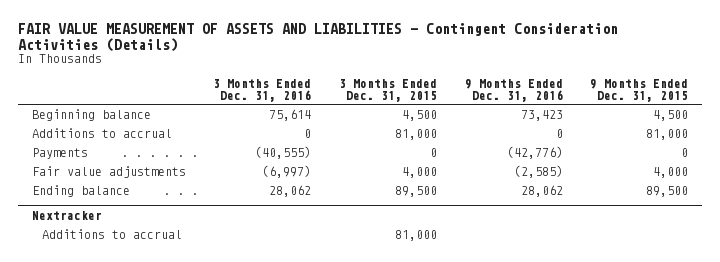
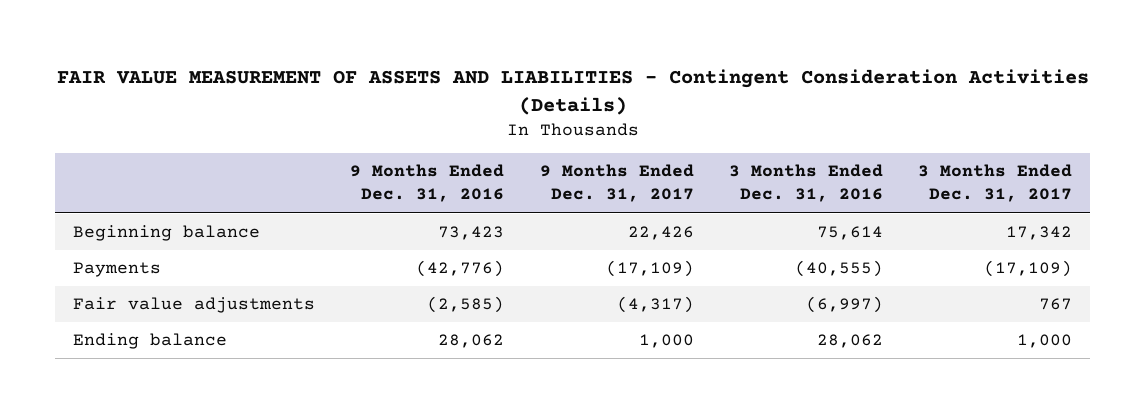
[338,78,437,102] 3 Months Ended Dec. 31, 2015 -> none
[590,78,689,102] 9 Months Ended Dec. 31, 2015 -> none
none -> [539,164,694,203] 9 Months Ended Dec. 31, 2017
none -> [918,164,1073,203] 3 Months Ended Dec. 31, 2017
[31,128,172,139] Additions to accrual -> none
[31,210,102,220] Nextracker -> none
[42,229,183,240] Additions to accrual -> none

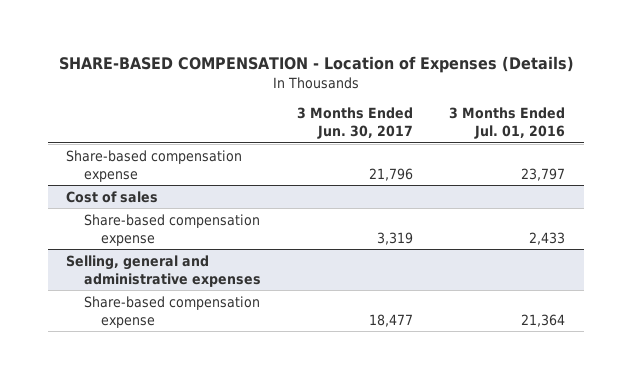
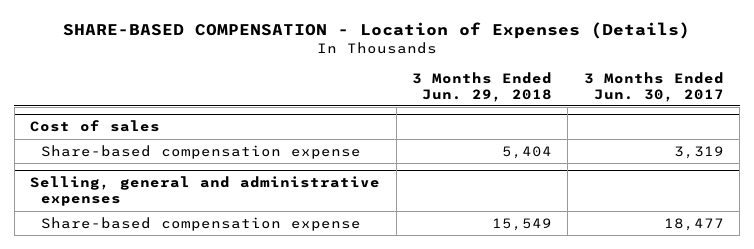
[449,107,566,140] 3 Months Ended Jul. 01, 2016 -> none
none -> [412,71,553,102] 3 Months Ended Jun. 29, 2018
[65,149,242,182] Share-based compensation expense -> none

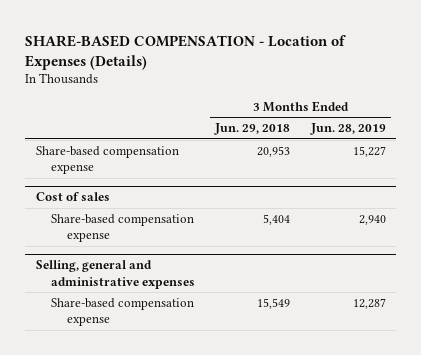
[583,71,724,102] 3 Months Ended Jun. 30, 2017 -> none
none -> [309,123,386,136] Jun. 28, 2019
none -> [35,145,179,175] Share-based compensation expense

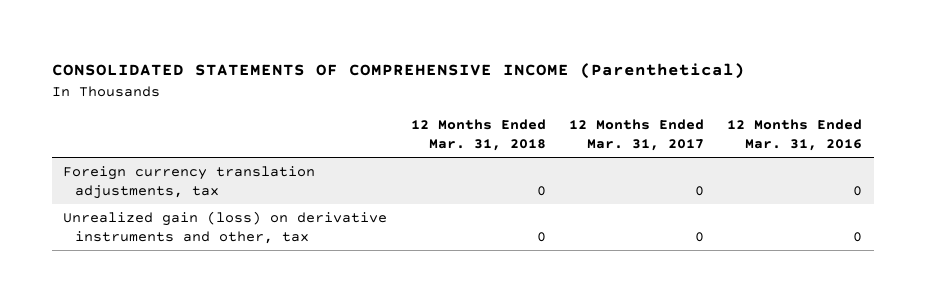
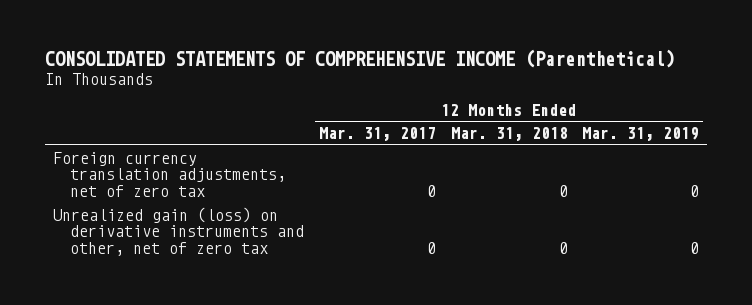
[727,118,863,151] 12 Months Ended Mar. 31, 2016 -> none
none -> [582,127,700,142] Mar. 31, 2019
[63,165,316,200] Foreign currency translation adjustments, tax -> [52,151,286,198] Foreign currency translation adjustments, net of zero tax
[63,210,388,245] Unrealized gain (loss) on derivative instruments and other, tax -> [52,206,304,257] Unrealized gain (loss) on derivative instruments and other, net of zero tax

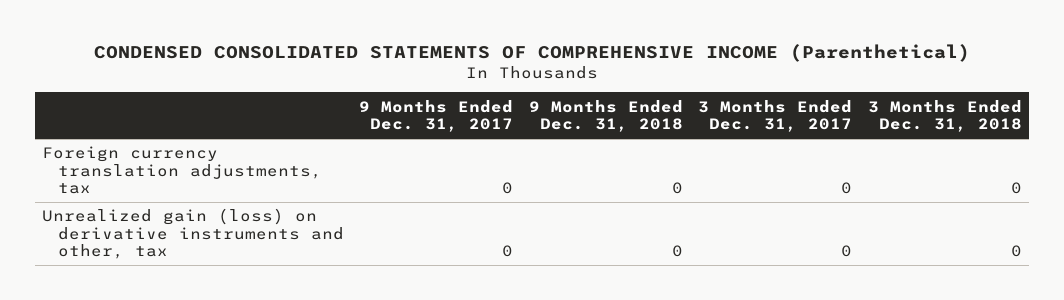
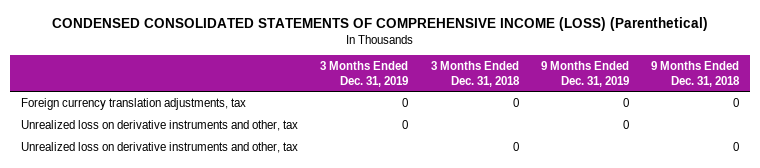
[93,43,970,62] CONDENSED CONSOLIDATED STATEMENTS OF COMPREHENSIVE INCOME (Parenthetical) -> [52,17,709,32] CONDENSED CONSOLIDATED STATEMENTS OF COMPREHENSIVE INCOME (LOSS) (Parenthetical)
[359,99,514,133] 9 Months Ended Dec. 31, 2017 -> none
[698,99,853,133] 3 Months Ended Dec. 31, 2017 -> none
none -> [320,61,409,87] 3 Months Ended Dec. 31, 2019
none -> [541,61,630,87] 9 Months Ended Dec. 31, 2019
none -> [21,119,299,131] Unrealized loss on derivative instruments and other, tax
[42,208,344,260] Unrealized gain (loss) on derivative instruments and other, tax -> [21,141,299,153] Unrealized loss on derivative instruments and other, tax

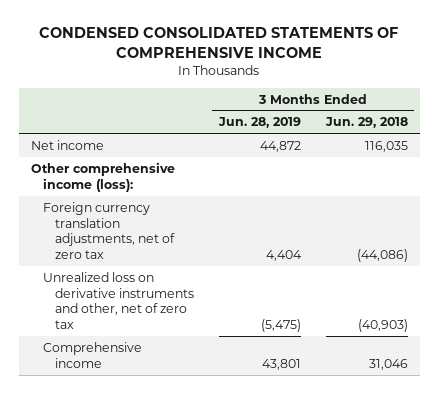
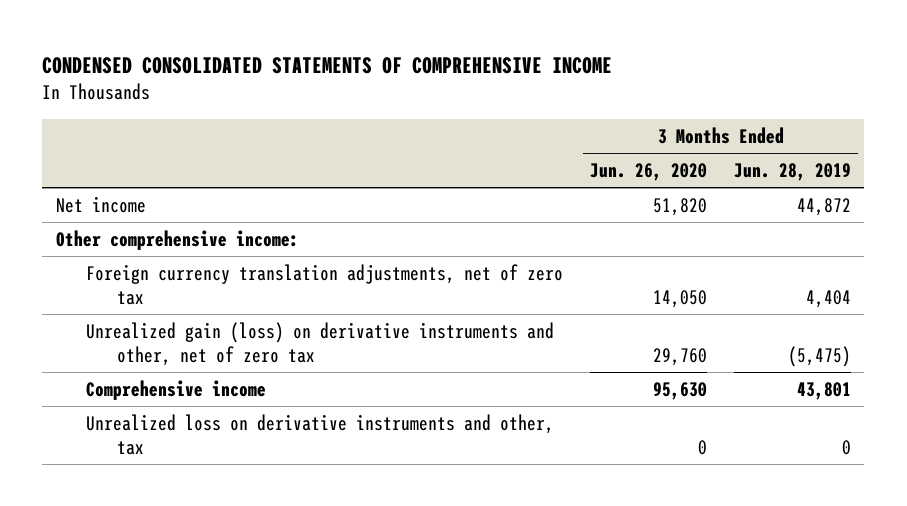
[324,117,408,129] Jun. 29, 2018 -> none
none -> [590,162,708,181] Jun. 26, 2020
[31,161,176,192] Other comprehensive income (loss): -> [55,229,299,250] Other comprehensive income:
[42,271,194,329] Unrealized loss on derivative instruments and other, net of zero tax -> [86,321,555,366] Unrealized gain (loss) on derivative instruments and other, net of zero tax
none -> [86,413,555,455] Unrealized loss on derivative instruments and other, tax

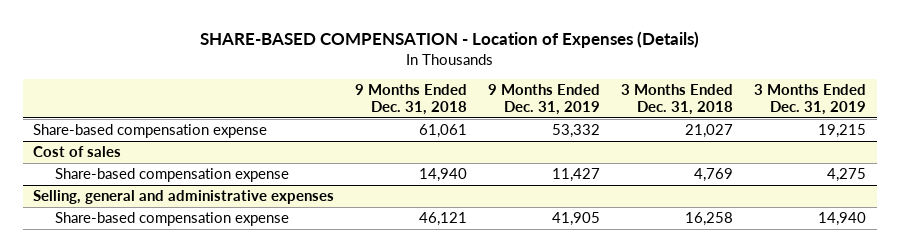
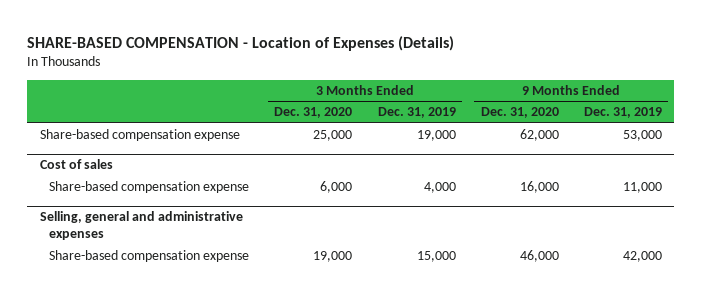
[355,83,468,116] 9 Months Ended Dec. 31, 2018 -> none
[621,83,734,116] 3 Months Ended Dec. 31, 2018 -> none
none -> [274,107,353,119] Dec. 31, 2020
none -> [480,107,559,119] Dec. 31, 2020
[552,124,601,139] 53,332 -> [622,130,662,142] 53,000
[818,124,867,139] 19,215 -> [416,130,456,142] 19,000
[552,168,601,183] 11,427 -> [622,182,662,194] 11,000
[827,168,867,183] 4,275 -> [423,182,456,194] 4,000
[552,212,601,227] 41,905 -> [622,251,662,263] 42,000
[818,212,867,227] 14,940 -> [416,251,456,263] 15,000

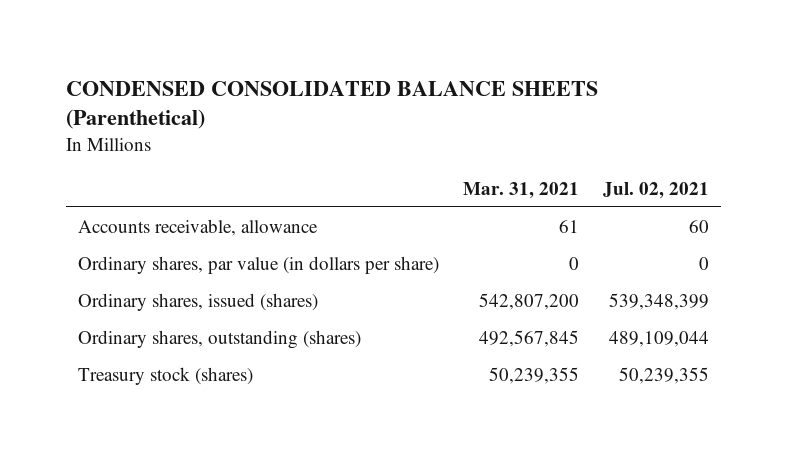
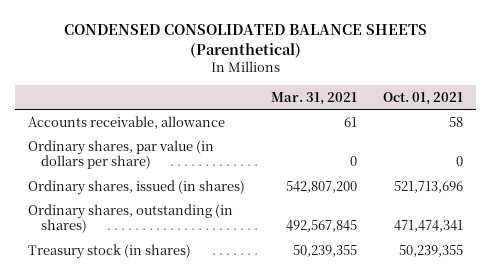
[602,181,709,199] Jul. 02, 2021 -> none
none -> [382,91,463,105] Oct. 01, 2021
[77,292,318,311] Ordinary shares, issued (shares) -> [28,179,246,195] Ordinary shares, issued (in shares)
[77,329,361,349] Ordinary shares, outstanding (shares) -> [28,203,234,234] Ordinary shares, outstanding (in shares)
[77,366,253,385] Treasury stock (shares) -> [28,243,192,259] Treasury stock (in shares)

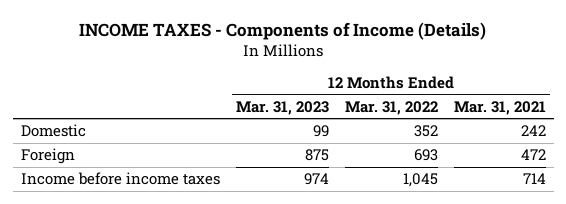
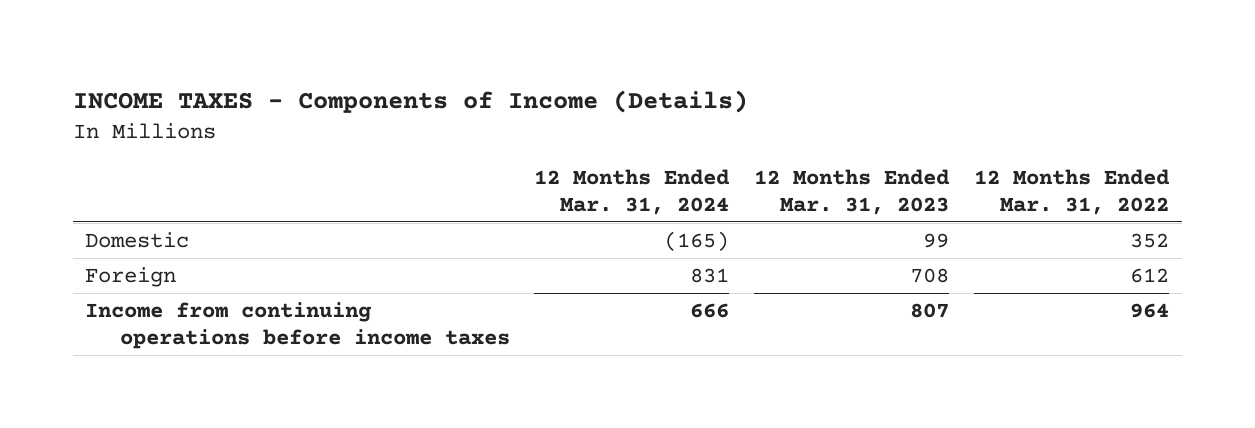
[453,100,546,115] Mar. 31, 2021 -> none
none -> [534,169,731,216] 12 Months Ended Mar. 31, 2024
[304,149,329,162] 875 -> [910,267,950,283] 708
[413,149,438,162] 693 -> [1130,267,1170,283] 612
[20,172,220,186] Income before income taxes -> [85,301,510,349] Income from continuing operations before income taxes
[303,173,329,186] 974 -> [910,302,950,318] 807
[402,173,438,188] 1,045 -> [1130,302,1170,318] 964

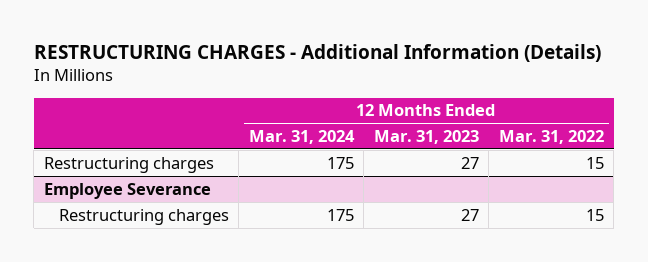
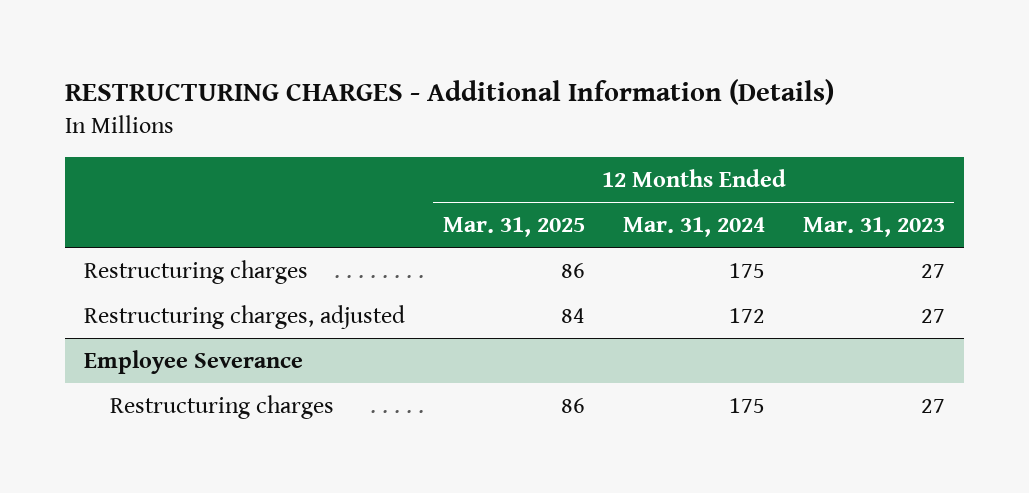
[498,129,604,144] Mar. 31, 2022 -> none
none -> [442,216,585,237] Mar. 31, 2025
none -> [83,304,405,329] Restructuring charges, adjusted

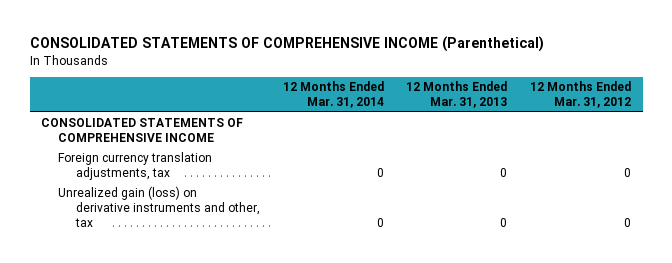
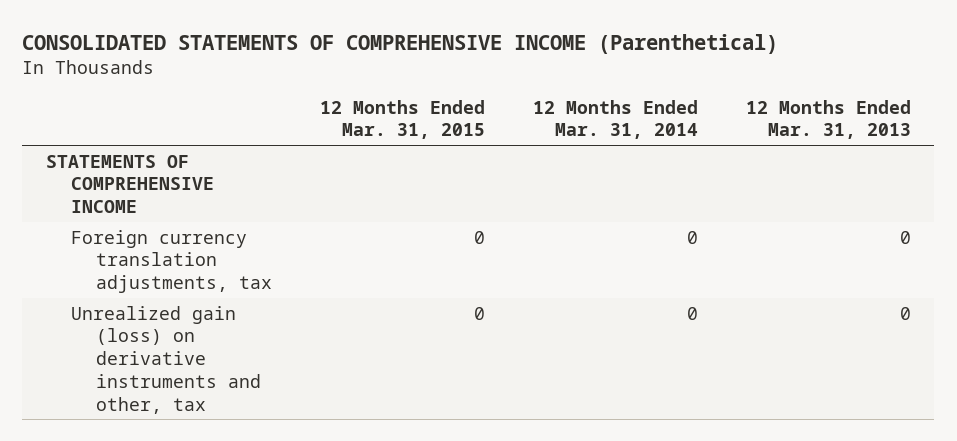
[530,80,632,108] 12 Months Ended Mar. 31, 2012 -> none
none -> [320,99,486,140] 12 Months Ended Mar. 31, 2015
[41,118,244,143] CONSOLIDATED STATEMENTS OF COMPREHENSIVE INCOME -> [46,154,215,214] STATEMENTS OF COMPREHENSIVE INCOME

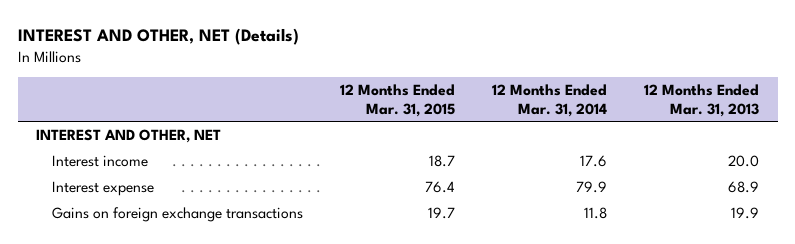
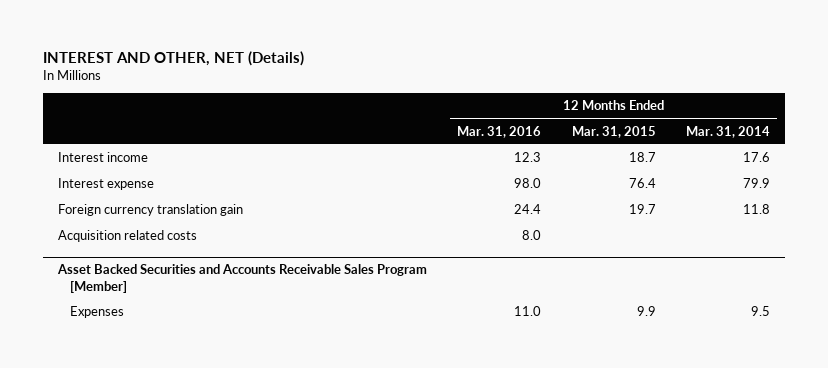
[644,84,760,117] 12 Months Ended Mar. 31, 2013 -> none
none -> [457,125,542,138] Mar. 31, 2016
[36,128,222,143] INTEREST AND OTHER, NET -> none
[51,206,303,222] Gains on foreign exchange transactions -> [58,204,244,217] Foreign currency translation gain
none -> [58,230,198,243] Acquisition related costs
none -> [57,264,428,293] Asset Backed Securities and Accounts Receivable Sales Program [Member]
none -> [70,306,125,319] Expenses

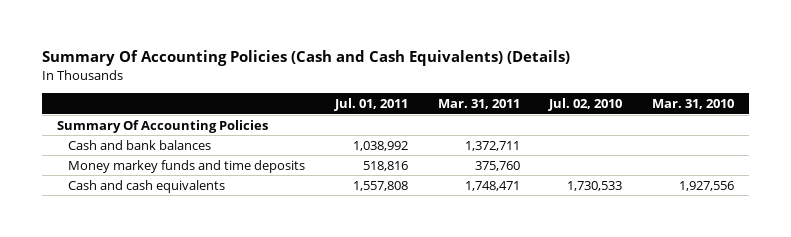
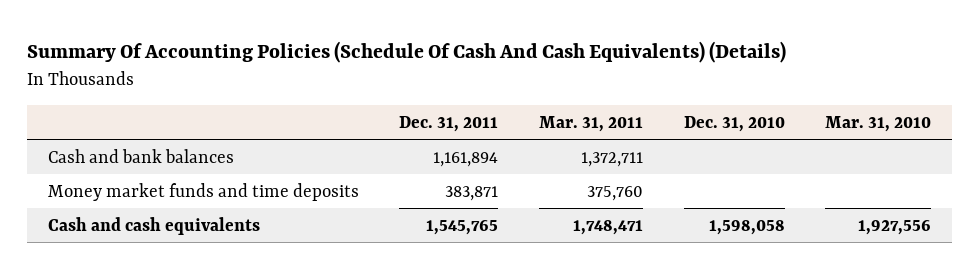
[42,50,571,67] Summary Of Accounting Policies (Cash and Cash Equivalents) (Details) -> [27,41,787,64] Summary Of Accounting Policies (Schedule Of Cash And Cash Equivalents) (Details)
[334,98,409,112] Jul. 01, 2011 -> none
[548,98,623,112] Jul. 02, 2010 -> none
none -> [399,115,499,132] Dec. 31, 2011
none -> [683,115,785,132] Dec. 31, 2010
[56,119,268,133] Summary Of Accounting Policies -> none
[68,159,306,173] Money markey funds and time deposits -> [47,182,359,201] Money market funds and time deposits

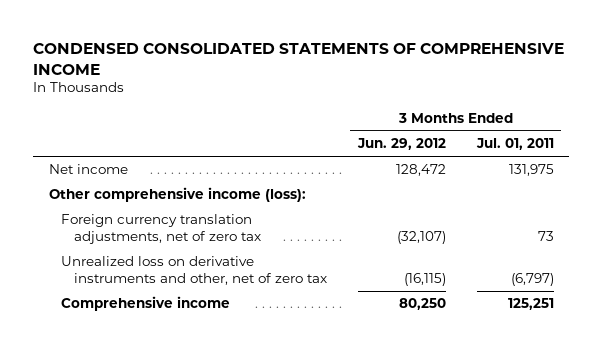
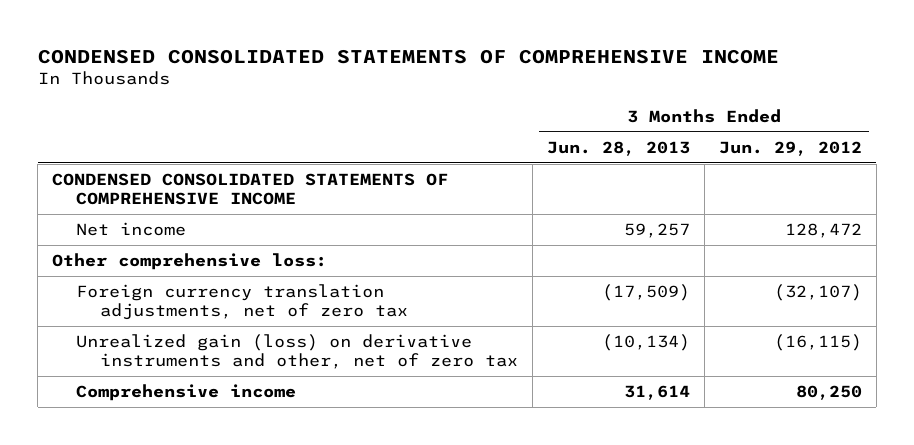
[475,138,554,151] Jul. 01, 2011 -> none
none -> [546,140,690,156] Jun. 28, 2013
none -> [52,173,449,205] CONDENSED CONSOLIDATED STATEMENTS OF COMPREHENSIVE INCOME
[48,187,306,203] Other comprehensive income (loss): -> [52,253,328,271] Other comprehensive loss:
[61,256,327,285] Unrealized loss on derivative instruments and other, net of zero tax -> [75,334,518,369] Unrealized gain (loss) on derivative instruments and other, net of zero tax

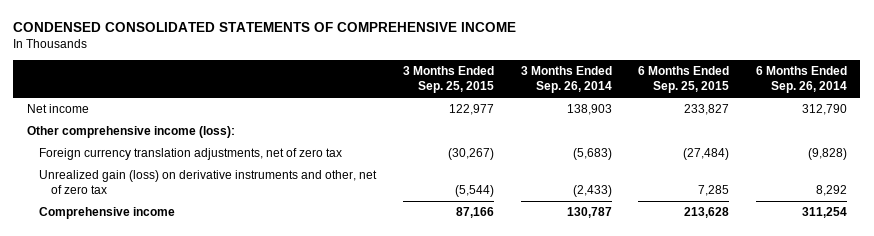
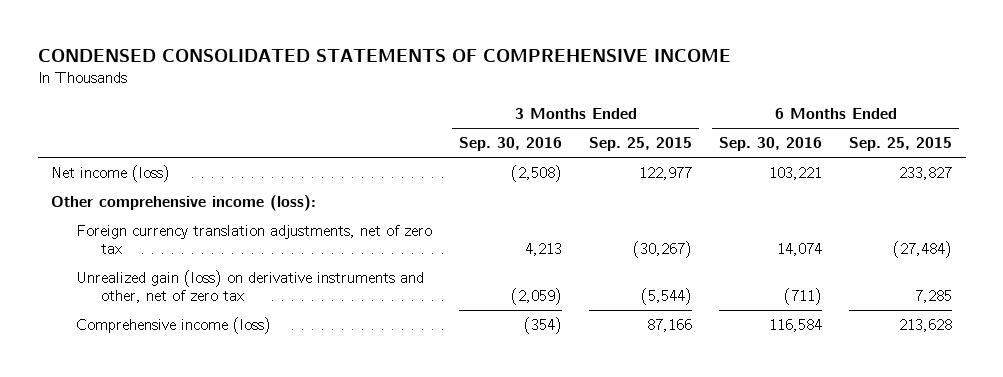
[520,66,612,94] 3 Months Ended Sep. 26, 2014 -> none
[756,66,848,94] 6 Months Ended Sep. 26, 2014 -> none
none -> [458,137,562,152] Sep. 30, 2016
none -> [719,137,823,152] Sep. 30, 2016
[26,104,89,114] Net income -> [51,164,171,182] Net income (loss)
[39,207,176,220] Comprehensive income -> [75,316,271,334] Comprehensive income (loss)

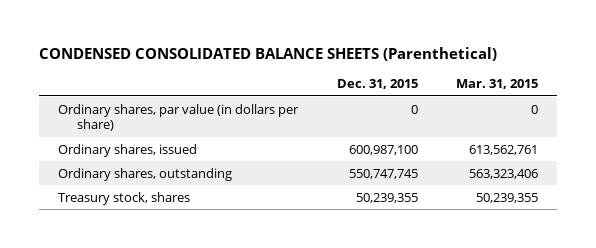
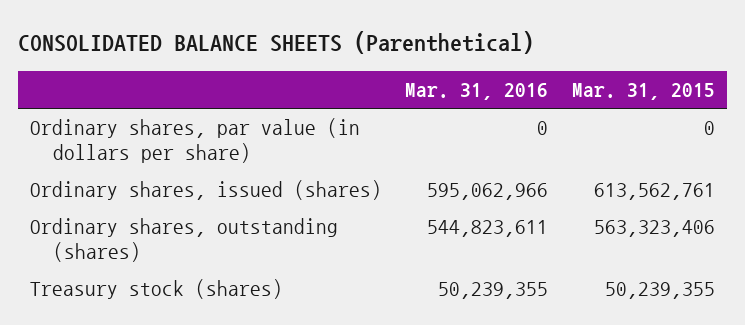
[39,47,498,62] CONDENSED CONSOLIDATED BALANCE SHEETS (Parenthetical) -> [17,30,534,54] CONSOLIDATED BALANCE SHEETS (Parenthetical)
[336,79,418,90] Dec. 31, 2015 -> none
none -> [405,82,549,100] Mar. 31, 2016
[58,143,198,157] Ordinary shares, issued -> [29,180,382,201] Ordinary shares, issued (shares)
[58,167,233,181] Ordinary shares, outstanding -> [29,218,338,262] Ordinary shares, outstanding (shares)
[58,191,191,205] Treasury stock, shares -> [29,279,283,300] Treasury stock (shares)

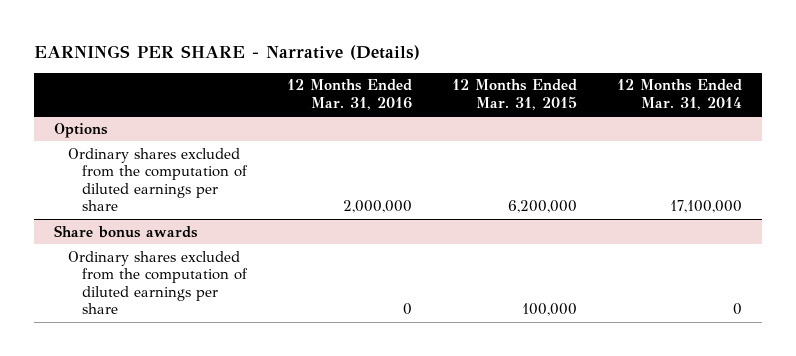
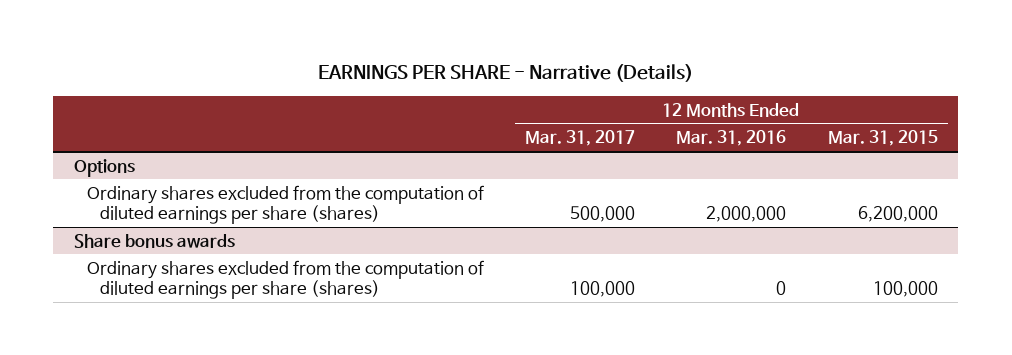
[616,79,742,111] 12 Months Ended Mar. 31, 2014 -> none
none -> [525,130,636,147] Mar. 31, 2017
[67,147,248,212] Ordinary shares excluded from the computation of diluted earnings per share -> [86,184,484,224] Ordinary shares excluded from the computation of diluted earnings per share (shares)
[67,250,248,315] Ordinary shares excluded from the computation of diluted earnings per share -> [86,259,484,299] Ordinary shares excluded from the computation of diluted earnings per share (shares)

